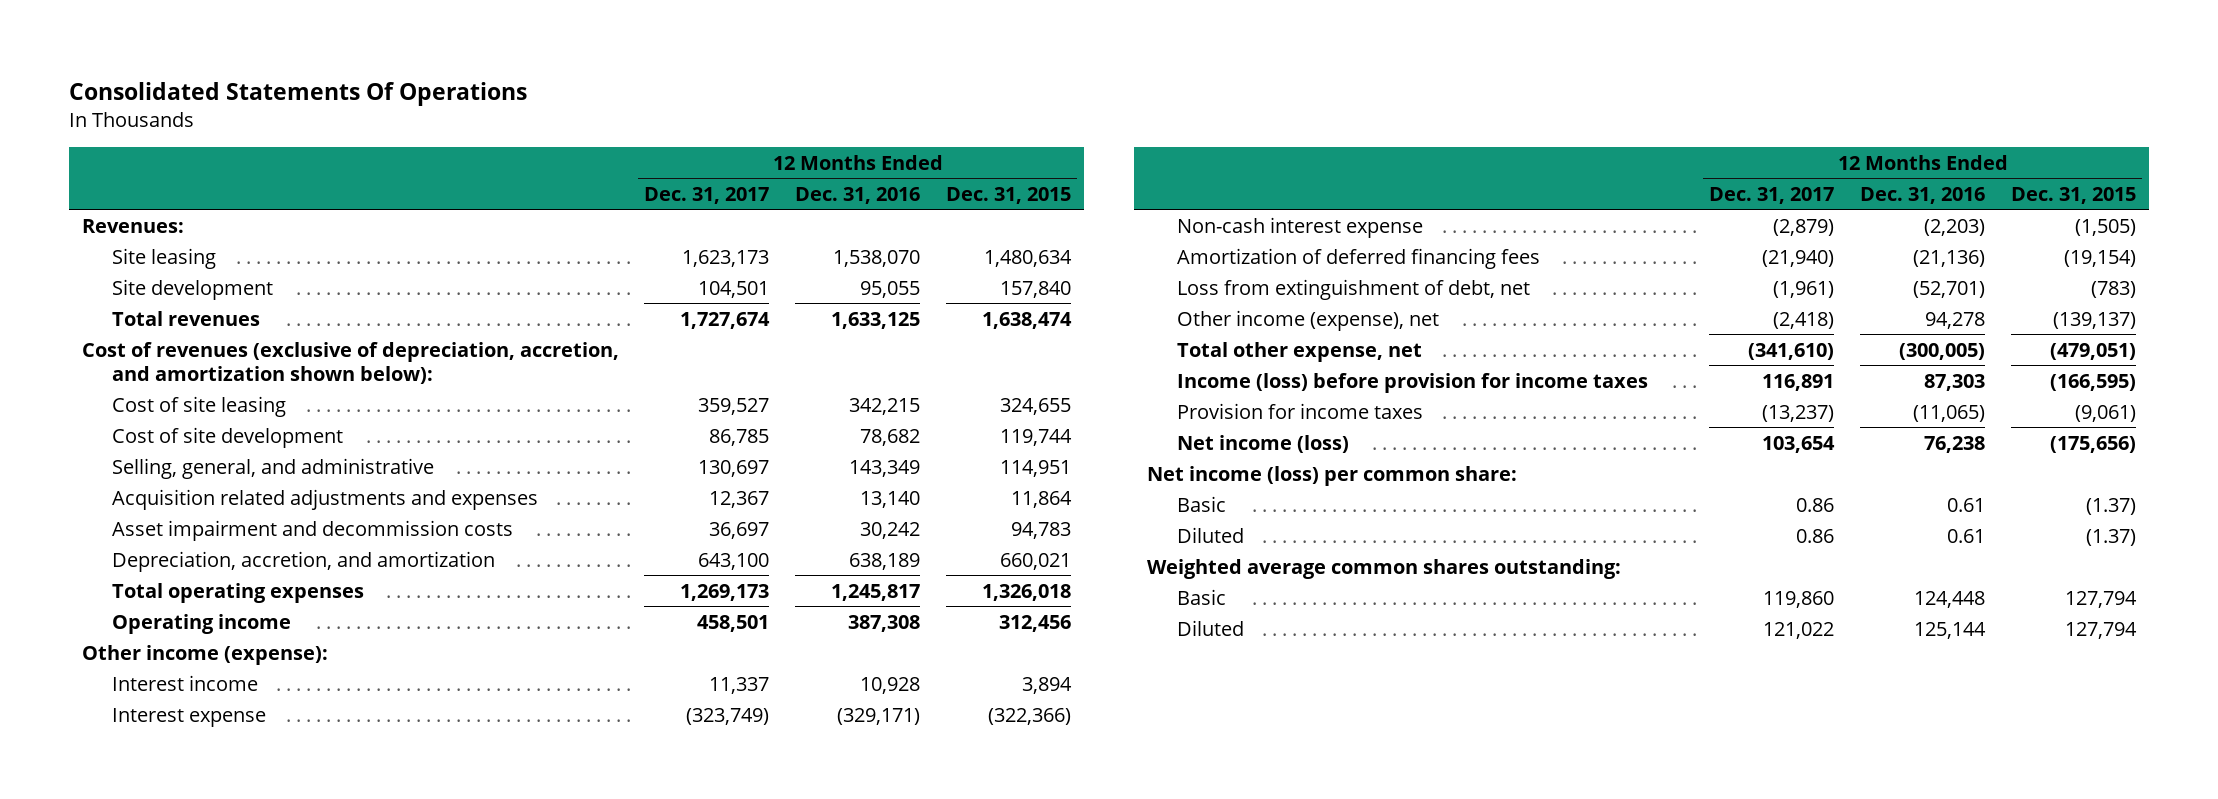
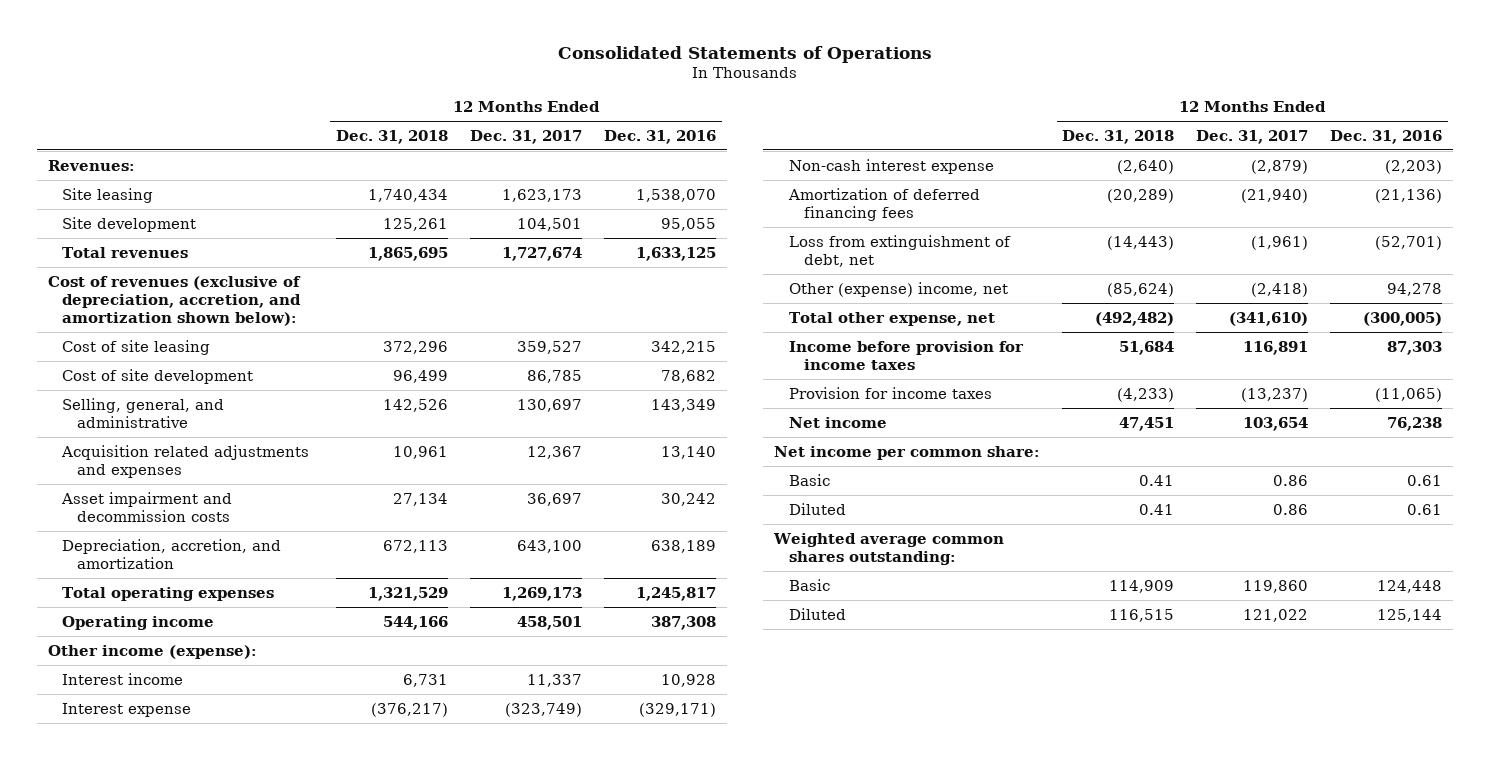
[68,82,527,107] Consolidated Statements Of Operations -> [558,45,933,63] Consolidated Statements of Operations
[945,186,1071,204] Dec. 31, 2015 -> none
none -> [335,129,448,144] Dec. 31, 2018
[1176,309,1439,331] Other income (expense), net -> [788,281,1008,297] Other (expense) income, net
[1176,372,1648,393] Income (loss) before provision for income taxes -> [788,340,1024,370] Income before provision for income taxes
[1176,434,1349,453] Net income (loss) -> [788,416,887,428] Net income
[1146,465,1517,486] Net income (loss) per common share: -> [774,445,1041,460] Net income per common share:

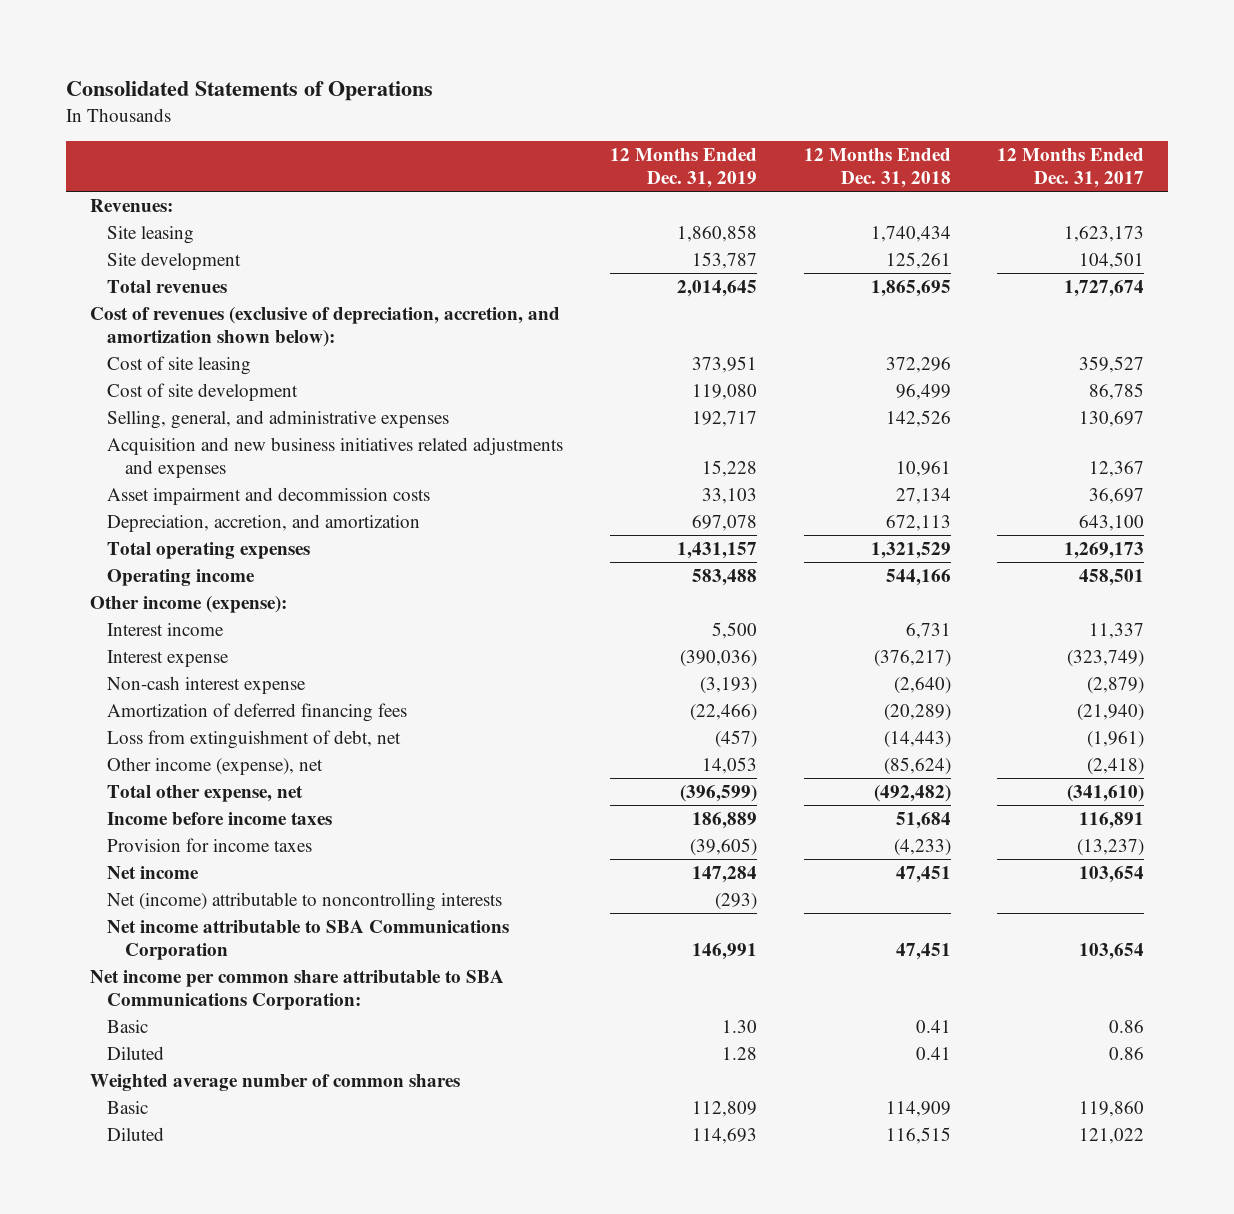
[603,129,716,144] Dec. 31, 2016 -> none
none -> [609,148,757,188] 12 Months Ended Dec. 31, 2019
[62,397,225,428] Selling, general, and administrative -> [107,409,450,429] Selling, general, and administrative expenses
[61,444,310,478] Acquisition related adjustments and expenses -> [107,436,564,478] Acquisition and new business initiatives related adjustments and expenses
[788,281,1008,297] Other (expense) income, net -> [107,756,324,775] Other income (expense), net
[788,340,1024,370] Income before provision for income taxes -> [107,811,333,825] Income before income taxes
none -> [107,891,503,911] Net (income) attributable to noncontrolling interests
none -> [107,919,510,960] Net income attributable to SBA Communications Corporation
[774,445,1041,460] Net income per common share: -> [89,969,504,1010] Net income per common share attributable to SBA Communications Corporation:
[773,532,1005,565] Weighted average common shares outstanding: -> [89,1073,460,1091] Weighted average number of common shares

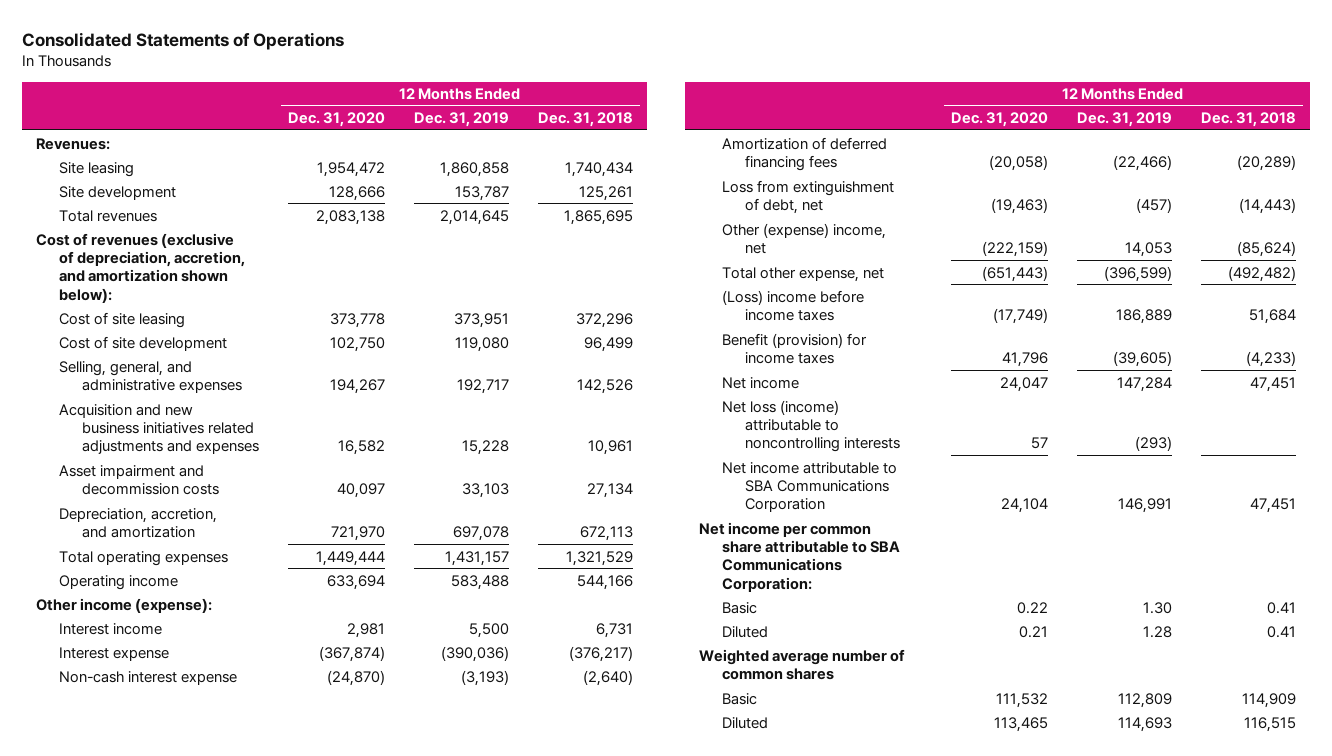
[997,148,1145,188] 12 Months Ended Dec. 31, 2017 -> none
none -> [288,112,386,128] Dec. 31, 2020
[107,756,324,775] Other income (expense), net -> [722,222,887,254] Other (expense) income, net
[107,811,333,825] Income before income taxes -> [722,289,865,321] (Loss) income before income taxes
[107,837,313,852] Provision for income taxes -> [722,332,868,364] Benefit (provision) for income taxes
[107,891,503,911] Net (income) attributable to noncontrolling interests -> [722,399,901,453] Net loss (income) attributable to noncontrolling interests

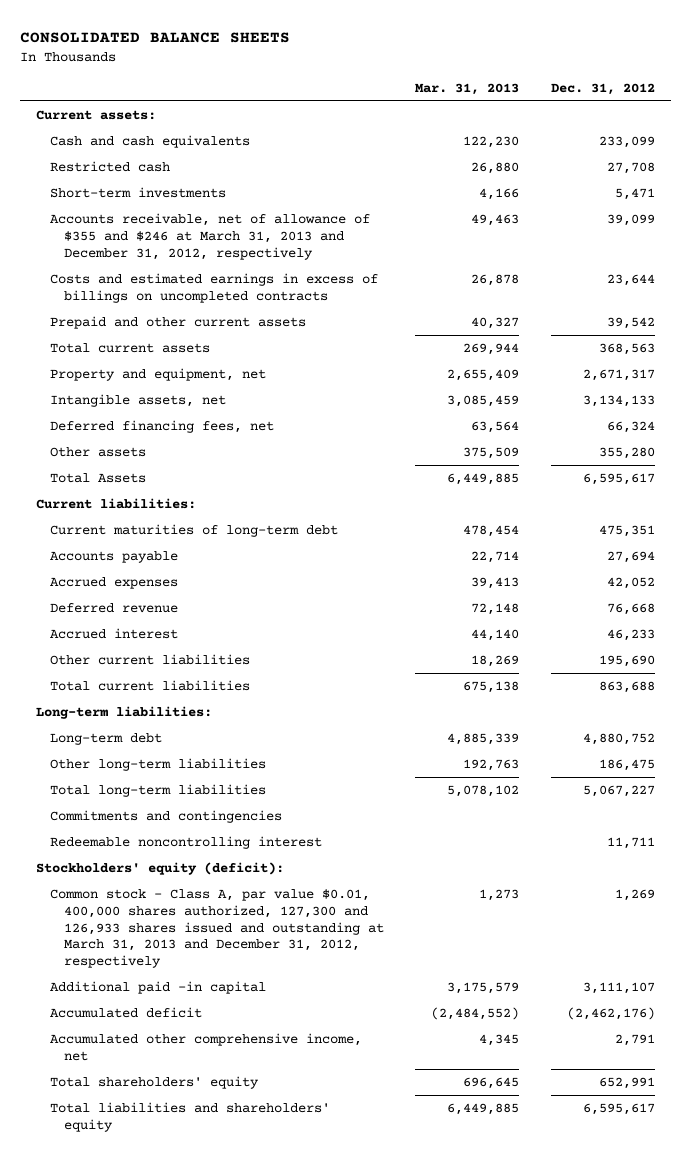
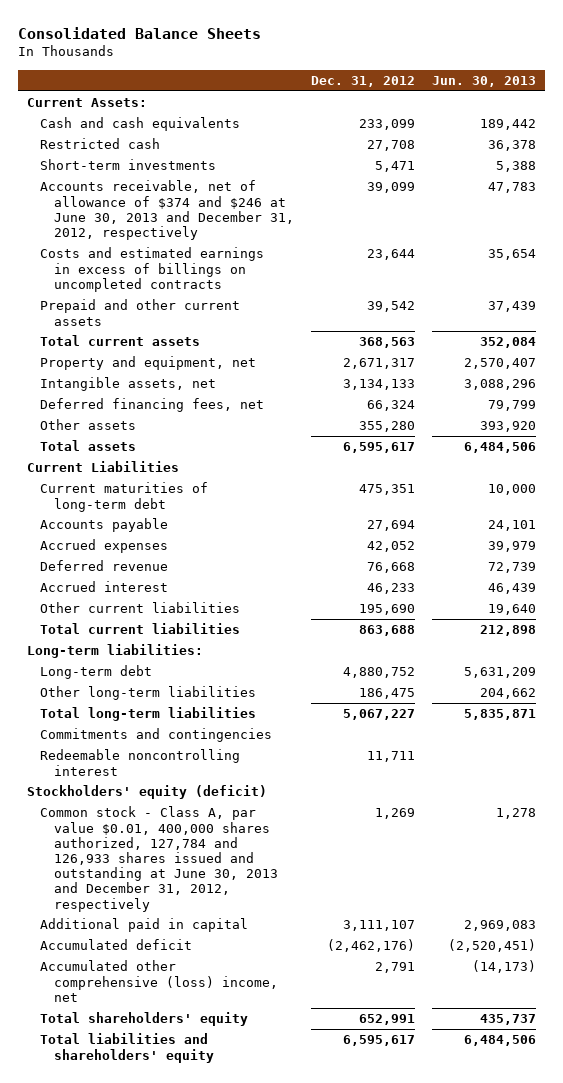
[19,31,290,43] CONSOLIDATED BALANCE SHEETS -> [18,26,262,39] Consolidated Balance Sheets
[415,82,520,95] Mar. 31, 2013 -> none
none -> [432,76,537,88] Jun. 30, 2013
[35,110,156,121] Current assets: -> [26,98,147,108] Current Assets:
[49,213,370,260] Accounts receivable, net of allowance of $355 and $246 at March 31, 2013 and December 31, 2012, respectively -> [40,180,295,241] Accounts receivable, net of allowance of $374 and $246 at June 30, 2013 and December 31, 2012, respectively
[49,473,146,484] Total Assets -> [40,440,137,452] Total assets
[35,498,196,510] Current liabilities: -> [26,461,179,473] Current Liabilities
[35,862,284,876] Stockholders' equity (deficit): -> [26,785,267,800] Stockholders' equity (deficit)
[49,889,384,969] Common stock - Class A, par value $0.01, 400,000 shares authorized, 127,300 and 126,933 shares issued and outstanding at March 31, 2013 and December 31, 2012, respectively -> [40,806,279,912] Common stock - Class A, par value $0.01, 400,000 shares authorized, 127,784 and 126,933 shares issued and outstanding at June 30, 2013 and December 31, 2012, respectively
[49,981,266,995] Additional paid -in capital -> [40,918,249,933] Additional paid in capital
[49,1033,362,1061] Accumulated other comprehensive income, net -> [40,960,279,1002] Accumulated other comprehensive (loss) income, net

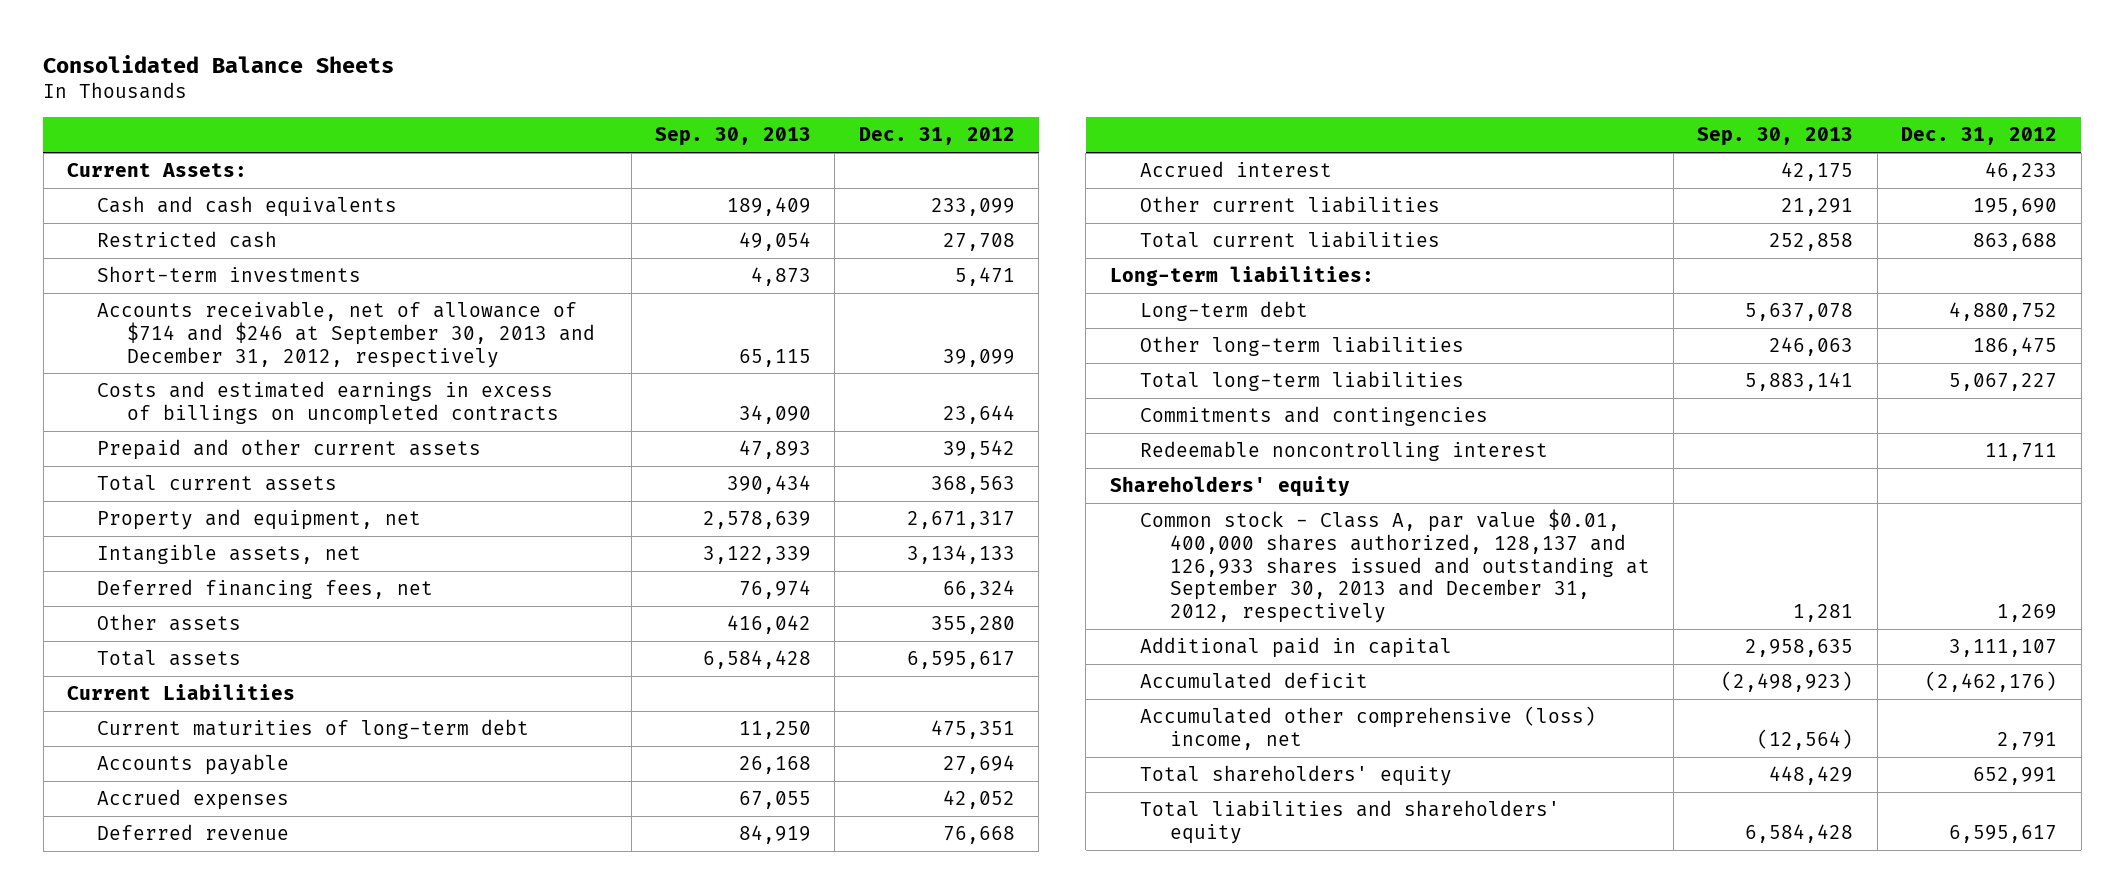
[432,76,537,88] Jun. 30, 2013 -> none
none -> [654,127,811,147] Sep. 30, 2013
[40,180,295,241] Accounts receivable, net of allowance of $374 and $246 at June 30, 2013 and December 31, 2012, respectively -> [97,301,596,368] Accounts receivable, net of allowance of $714 and $246 at September 30, 2013 and December 31, 2012, respectively
[26,785,267,800] Stockholders' equity (deficit) -> [1109,476,1350,498] Shareholders' equity
[40,806,279,912] Common stock - Class A, par value $0.01, 400,000 shares authorized, 127,784 and 126,933 shares issued and outstanding at June 30, 2013 and December 31, 2012, respectively -> [1139,509,1650,624] Common stock - Class A, par value $0.01, 400,000 shares authorized, 128,137 and 126,933 shares issued and outstanding at September 30, 2013 and December 31, 2012, respectively

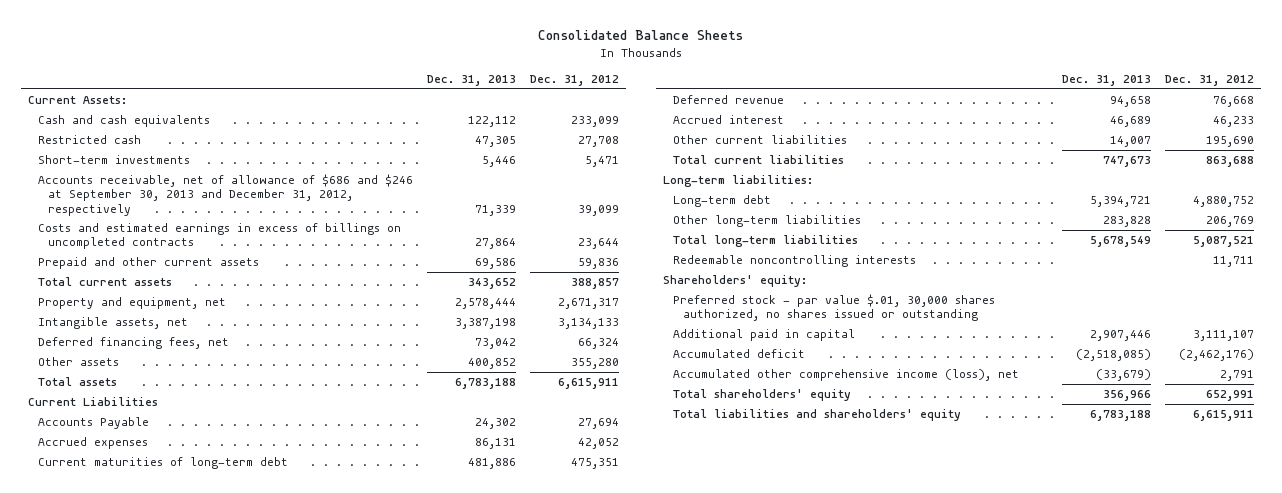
[654,127,811,147] Sep. 30, 2013 -> none
none -> [427,74,517,86] Dec. 31, 2013
[97,301,596,368] Accounts receivable, net of allowance of $714 and $246 at September 30, 2013 and December 31, 2012, respectively -> [38,174,414,216] Accounts receivable, net of allowance of $686 and $246 at September 30, 2013 and December 31, 2012, respectively
[942,440,1015,460] 39,542 -> [577,258,619,270] 59,836
[930,476,1015,495] 368,563 -> [570,278,619,290] 388,857
[906,651,1015,670] 6,595,617 -> [557,378,619,390] 6,615,911
[97,754,290,776] Accounts payable -> [38,417,150,430] Accounts Payable
[97,719,530,740] Current maturities of long-term debt -> [38,457,289,470] Current maturities of long-term debt
[1139,406,1488,427] Commitments and contingencies -> none
[1139,509,1650,624] Common stock - Class A, par value $0.01, 400,000 shares authorized, 128,137 and 126,933 shares issued and outstanding at September 30, 2013 and December 31, 2012, respectively -> none
[1973,337,2058,357] 186,475 -> [1205,216,1254,228] 206,769
[1949,373,2058,392] 5,067,227 -> [1192,236,1254,248] 5,087,521
[1139,441,1548,462] Redeemable noncontrolling interest -> [673,255,917,268] Redeemable noncontrolling interests
[1109,476,1350,498] Shareholders' equity -> [663,275,808,288] Shareholders' equity:
none -> [673,294,996,322] Preferred stock - par value $.01, 30,000 shares authorized, no shares issued or outstanding
[1139,706,1596,750] Accumulated other comprehensive (loss) income, net -> [673,369,1020,382] Accumulated other comprehensive income (loss), net
[1949,824,2058,843] 6,595,617 -> [1192,410,1254,422] 6,615,911

